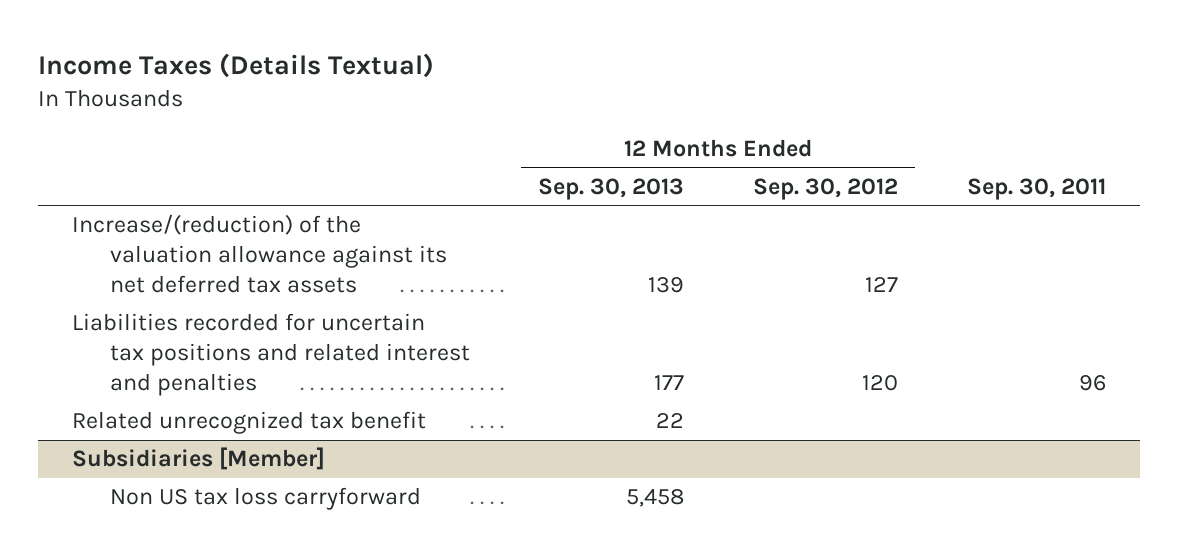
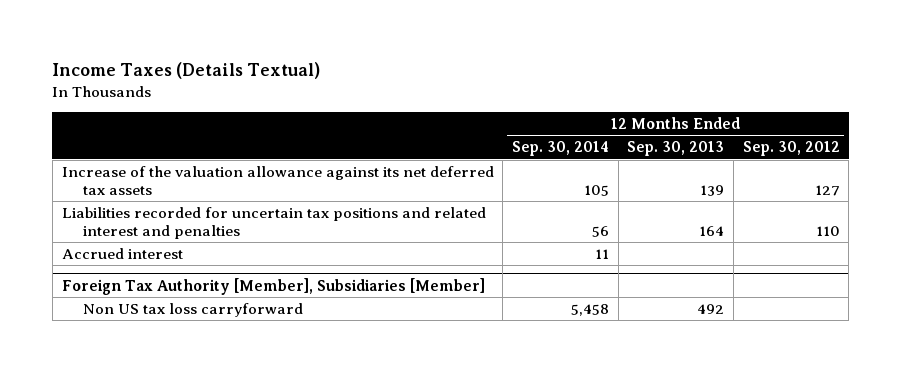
[967,177,1107,200] Sep. 30, 2011 -> none
none -> [511,141,609,157] Sep. 30, 2014
[72,411,427,435] Related unrecognized tax benefit -> none
[72,447,326,471] Subsidiaries [Member] -> none
[72,214,447,294] Increase/(reduction) of the valuation allowance against its net deferred tax assets -> [61,165,494,195] Increase of the valuation allowance against its net deferred tax assets
[654,375,685,391] 177 -> [699,225,725,236] 164
[862,375,899,392] 120 -> [815,225,840,236] 110
none -> [61,247,183,259] Accrued interest
none -> [61,277,485,295] Foreign Tax Authority [Member], Subsidiaries [Member]
[626,489,685,508] 5,458 -> [697,303,725,314] 492

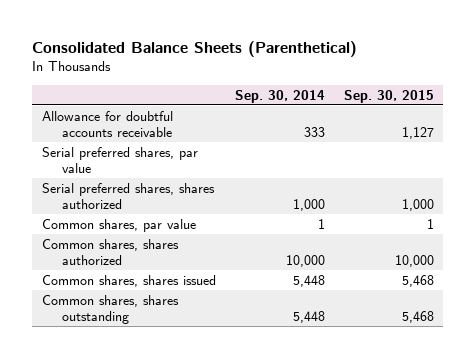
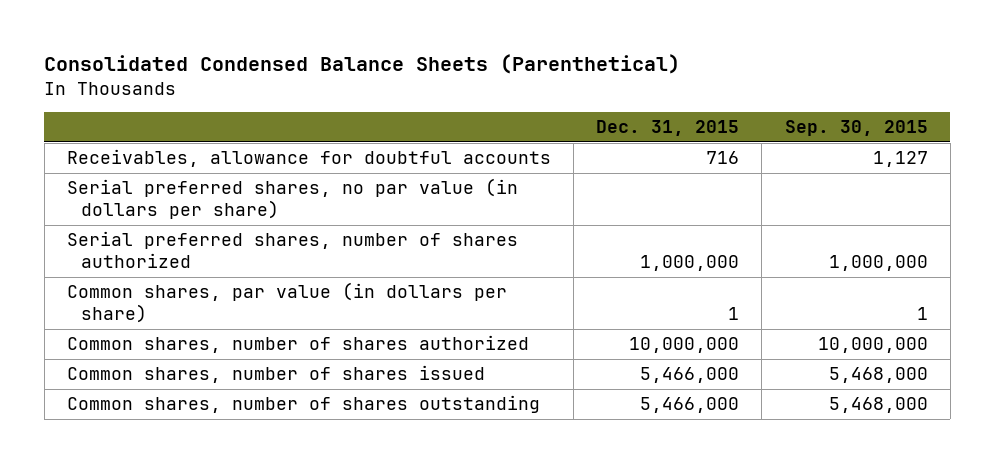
[32,41,358,58] Consolidated Balance Sheets (Parenthetical) -> [44,54,681,75] Consolidated Condensed Balance Sheets (Parenthetical)
[234,89,325,103] Sep. 30, 2014 -> none
none -> [596,120,740,137] Dec. 31, 2015
[41,110,173,137] Allowance for doubtful accounts receivable -> [67,149,552,168] Receivables, allowance for doubtful accounts
[41,146,198,173] Serial preferred shares, par value -> [67,178,519,220] Serial preferred shares, no par value (in dollars per share)
[41,182,215,209] Serial preferred shares, shares authorized -> [67,231,519,269] Serial preferred shares, number of shares authorized
[401,198,434,211] 1,000 -> [828,255,928,272] 1,000,000
[41,218,196,232] Common shares, par value -> [67,282,508,324] Common shares, par value (in dollars per share)
[41,238,179,265] Common shares, shares authorized -> [67,335,530,354] Common shares, number of shares authorized
[394,254,434,267] 10,000 -> [817,337,928,354] 10,000,000
[41,274,216,287] Common shares, shares issued -> [67,365,486,384] Common shares, number of shares issued
[401,274,434,287] 5,468 -> [828,367,928,384] 5,468,000
[41,294,179,324] Common shares, shares outstanding -> [67,395,541,414] Common shares, number of shares outstanding
[401,310,434,323] 5,468 -> [828,397,928,414] 5,468,000

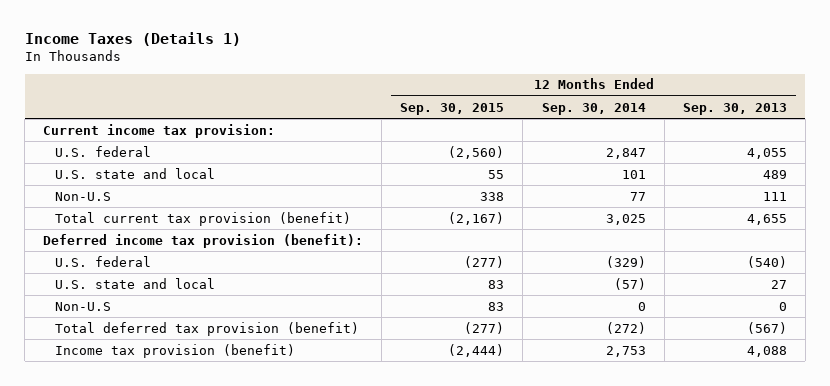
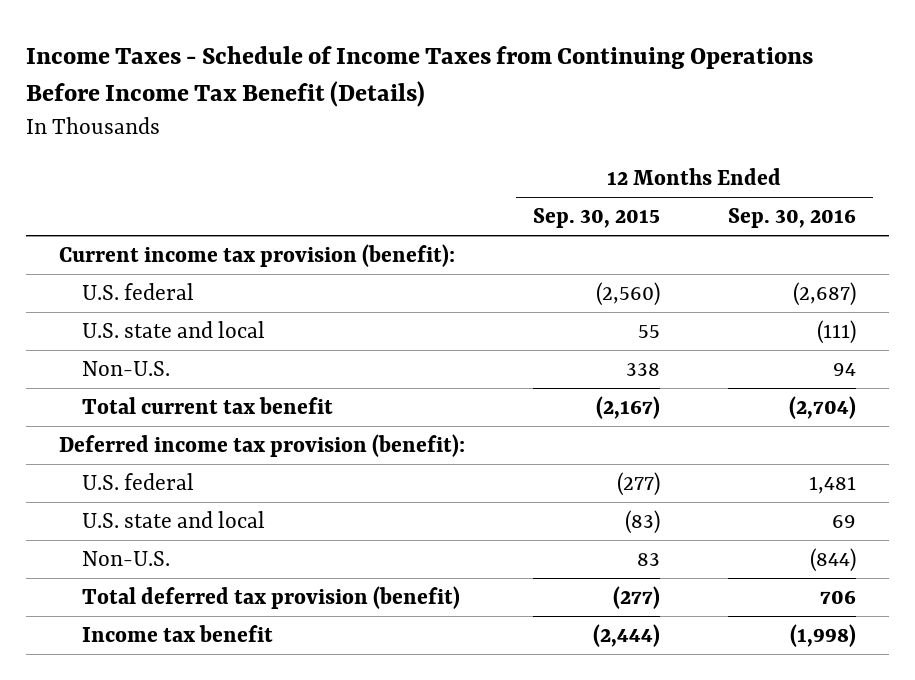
[24,32,241,47] Income Taxes (Details 1) -> [25,45,813,108] Income Taxes - Schedule of Income Taxes from Continuing Operations Before Income Tax Benefit (Details)
[541,102,646,115] Sep. 30, 2014 -> none
[682,102,787,115] Sep. 30, 2013 -> none
none -> [727,208,856,229] Sep. 30, 2016
[43,123,276,138] Current income tax provision: -> [59,244,456,268] Current income tax provision (benefit):
[55,191,112,201] Non-U.S -> [82,361,171,377] Non-U.S.
[55,211,352,226] Total current tax provision (benefit) -> [82,397,334,415] Total current tax benefit
[488,279,505,289] 83 -> [625,510,661,535] (83)
[55,301,112,311] Non-U.S -> [82,551,171,567] Non-U.S.
[55,343,296,358] Income tax provision (benefit) -> [82,625,274,643] Income tax benefit

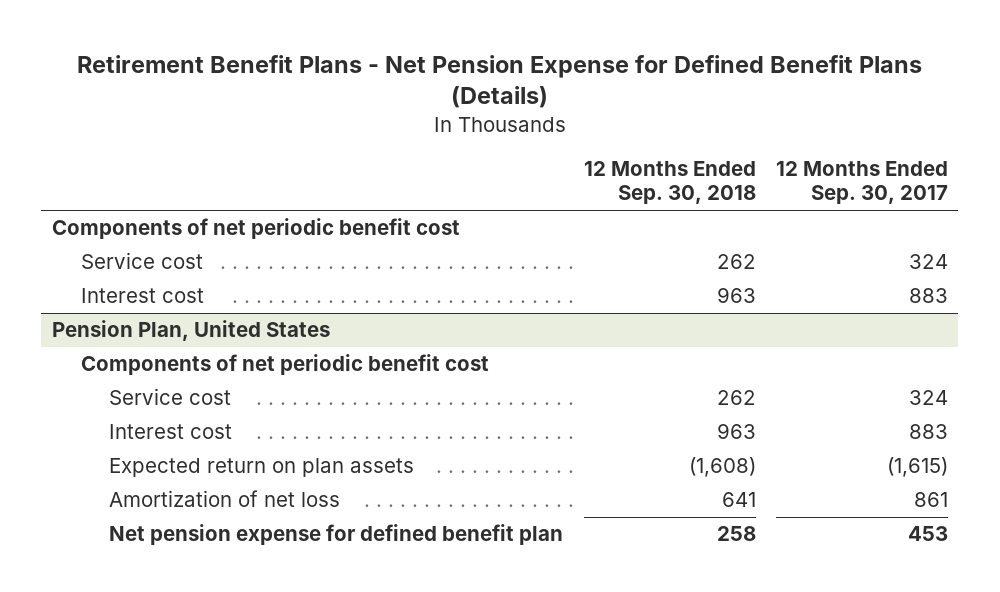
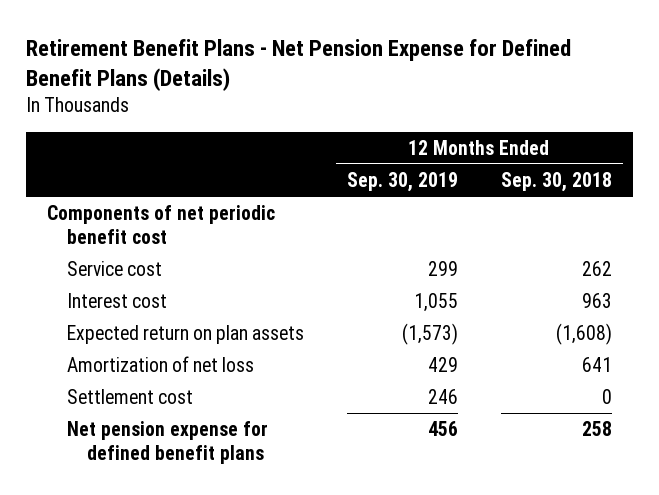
[776,161,949,205] 12 Months Ended Sep. 30, 2017 -> none
none -> [347,171,459,192] Sep. 30, 2019
[51,320,330,342] Pension Plan, United States -> none
[80,354,489,376] Components of net periodic benefit cost -> none
[109,388,232,406] Service cost -> none
[109,424,233,440] Interest cost -> none
none -> [67,389,194,405] Settlement cost
[109,524,564,546] Net pension expense for defined benefit plan -> [67,421,269,464] Net pension expense for defined benefit plans

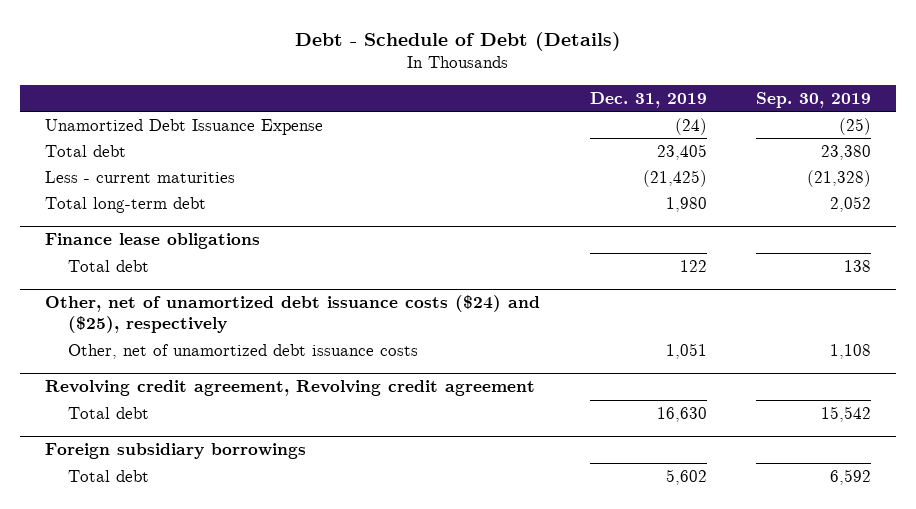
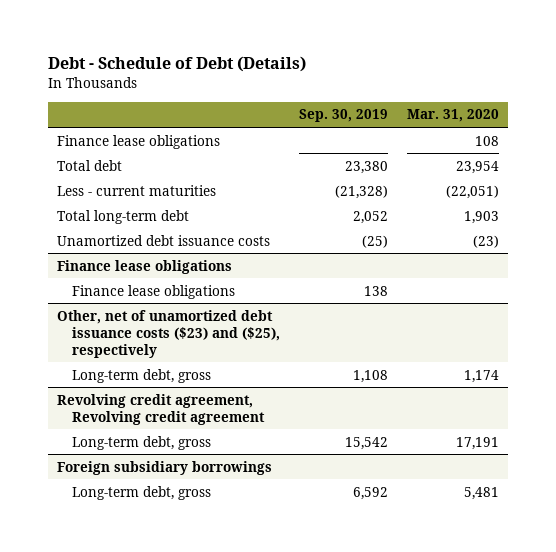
[589,91,707,108] Dec. 31, 2019 -> none
none -> [406,109,499,123] Mar. 31, 2020
[45,118,324,135] Unamortized Debt Issuance Expense -> none
none -> [57,134,221,149] Finance lease obligations
none -> [57,234,271,246] Unamortized debt issuance costs
[68,259,150,272] Total debt -> [72,284,236,299] Finance lease obligations
[45,295,541,334] Other, net of unamortized debt issuance costs ($24) and ($25), respectively -> [57,309,281,358] Other, net of unamortized debt issuance costs ($23) and ($25), respectively
[68,343,419,359] Other, net of unamortized debt issuance costs -> [72,368,212,383] Long-term debt, gross
[68,406,150,419] Total debt -> [72,435,212,450] Long-term debt, gross
[68,469,150,482] Total debt -> [72,485,212,500] Long-term debt, gross

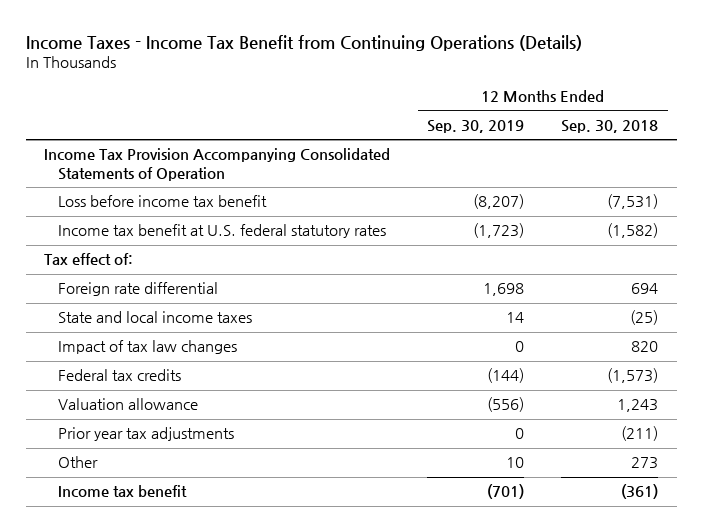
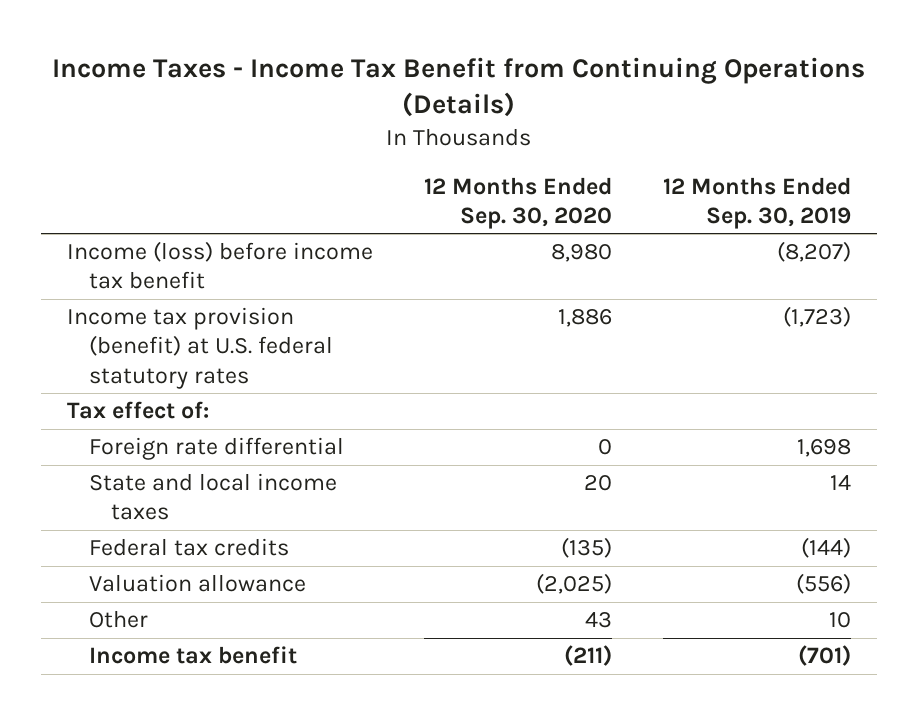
[561,119,659,133] Sep. 30, 2018 -> none
none -> [423,176,612,229] 12 Months Ended Sep. 30, 2020
[44,148,391,181] Income Tax Provision Accompanying Consolidated Statements of Operation -> none
[58,195,268,208] Loss before income tax benefit -> [66,241,373,290] Income (loss) before income tax benefit
[58,224,387,239] Income tax benefit at U.S. federal statutory rates -> [66,307,333,389] Income tax provision (benefit) at U.S. federal statutory rates
[58,340,238,355] Impact of tax law changes -> none
[58,427,235,442] Prior year tax adjustments -> none

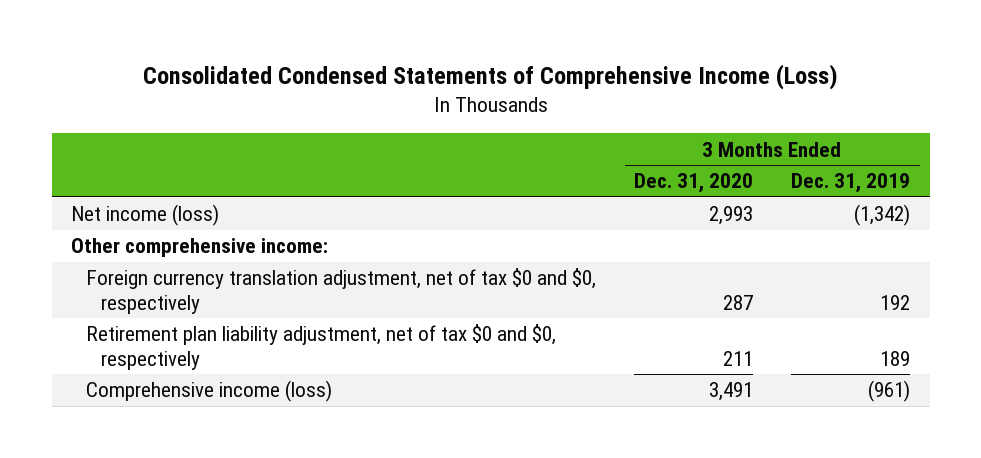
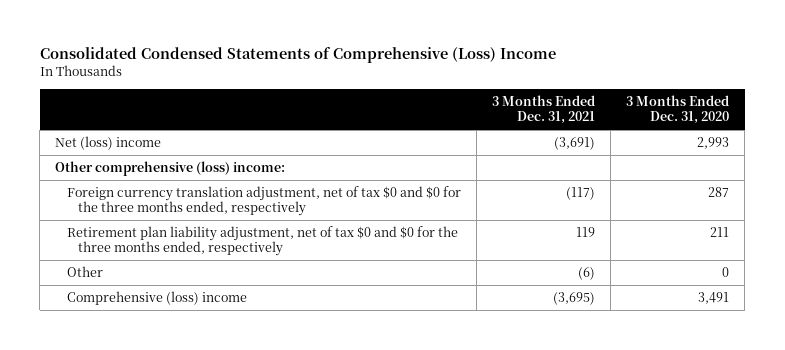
[142,64,838,91] Consolidated Condensed Statements of Comprehensive Income (Loss) -> [39,47,556,64] Consolidated Condensed Statements of Comprehensive (Loss) Income
[791,173,911,194] Dec. 31, 2019 -> none
none -> [491,94,595,125] 3 Months Ended Dec. 31, 2021
[70,204,219,227] Net income (loss) -> [55,135,162,150] Net (loss) income
[70,238,328,258] Other comprehensive income: -> [55,160,286,176] Other comprehensive (loss) income:
[85,268,596,314] Foreign currency translation adjustment, net of tax $0 and $0, respectively -> [66,185,461,217] Foreign currency translation adjustment, net of tax $0 and $0 for the three months ended, respectively
[85,324,556,370] Retirement plan liability adjustment, net of tax $0 and $0, respectively -> [66,225,458,257] Retirement plan liability adjustment, net of tax $0 and $0 for the three months ended, respectively
none -> [66,265,103,277] Other
[85,380,332,403] Comprehensive income (loss) -> [66,290,247,305] Comprehensive (loss) income

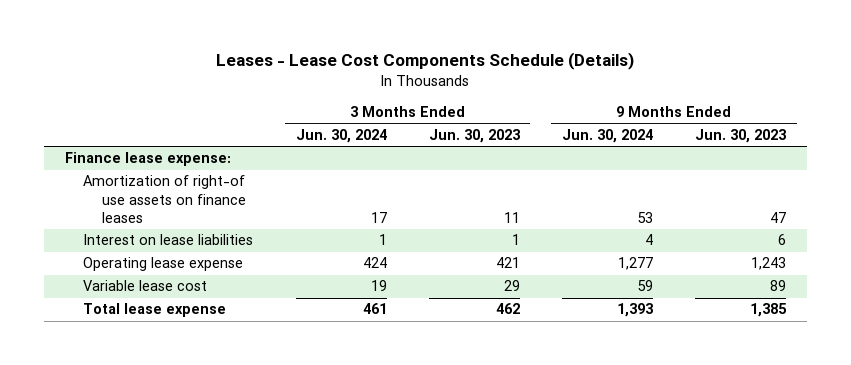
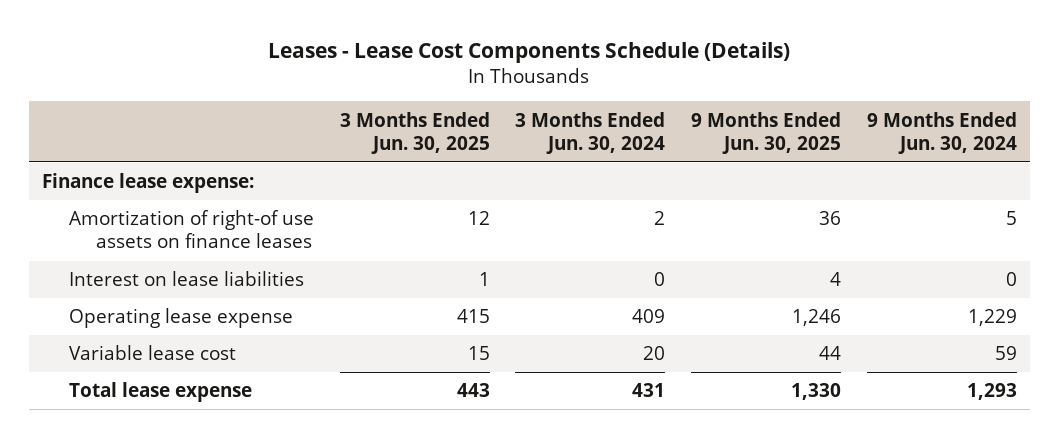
[428,129,520,144] Jun. 30, 2023 -> none
[695,129,787,144] Jun. 30, 2023 -> none
none -> [339,111,490,154] 3 Months Ended Jun. 30, 2025
none -> [691,111,842,154] 9 Months Ended Jun. 30, 2025
[370,211,387,223] 17 -> [654,211,666,226] 2
[636,211,653,223] 53 -> [1005,211,1017,226] 5
[378,234,387,246] 1 -> [654,272,666,287] 0
[644,234,653,246] 4 -> [1005,272,1017,287] 0
[362,257,387,269] 424 -> [632,309,666,324] 409
[617,257,653,271] 1,277 -> [967,309,1017,327] 1,229
[370,280,387,292] 19 -> [643,346,666,361] 20
[362,303,387,315] 461 -> [632,383,666,398] 431
[616,303,653,318] 1,393 -> [966,383,1017,401] 1,293

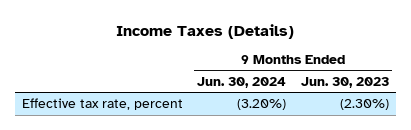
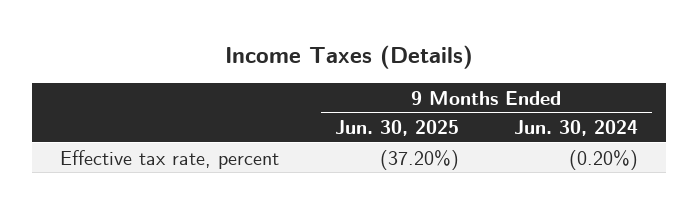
[300,76,389,88] Jun. 30, 2023 -> none
none -> [334,120,459,137] Jun. 30, 2025
[237,99,287,111] (3.20%) -> [569,149,639,170] (0.20%)

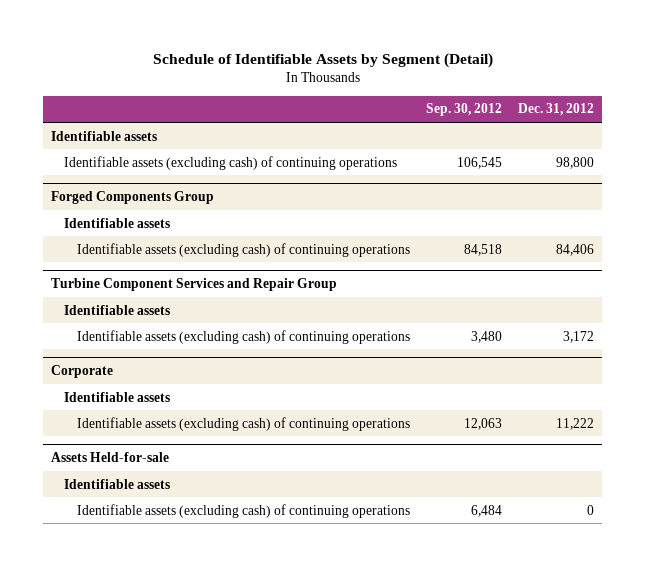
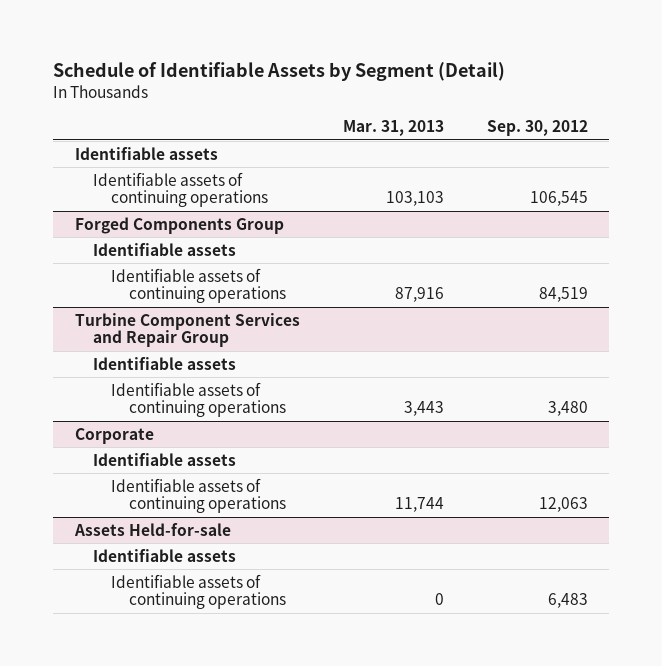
[518,103,595,117] Dec. 31, 2012 -> none
none -> [342,120,444,137] Mar. 31, 2013
[64,155,398,170] Identifiable assets (excluding cash) of continuing operations -> [92,171,268,208] Identifiable assets of continuing operations
[77,242,411,257] Identifiable assets (excluding cash) of continuing operations -> [110,267,287,304] Identifiable assets of continuing operations
[464,243,503,256] 84,518 -> [538,287,588,303] 84,519
[77,329,411,344] Identifiable assets (excluding cash) of continuing operations -> [110,381,287,418] Identifiable assets of continuing operations
[77,416,411,431] Identifiable assets (excluding cash) of continuing operations -> [110,477,287,514] Identifiable assets of continuing operations
[77,503,411,518] Identifiable assets (excluding cash) of continuing operations -> [110,573,287,610] Identifiable assets of continuing operations
[471,504,503,517] 6,484 -> [547,593,588,609] 6,483

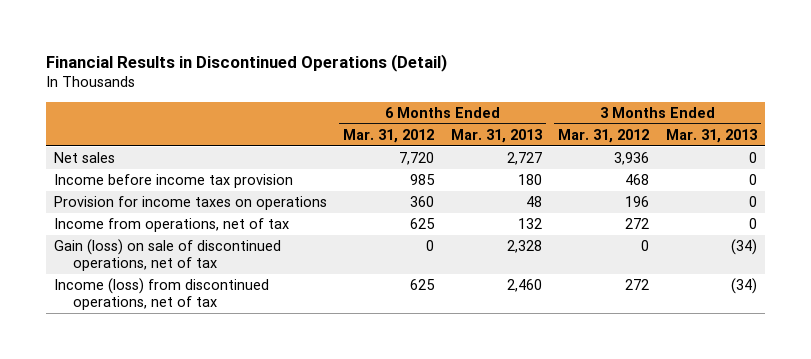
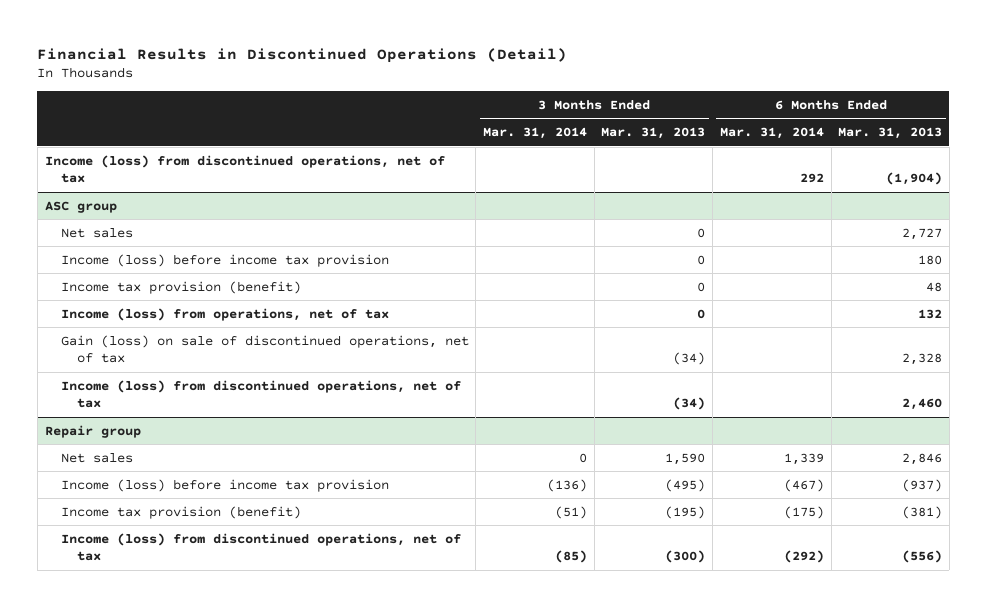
[343,129,435,144] Mar. 31, 2012 -> none
[558,129,650,144] Mar. 31, 2012 -> none
none -> [483,127,588,140] Mar. 31, 2014
none -> [719,127,824,140] Mar. 31, 2014
none -> [44,154,445,184] Income (loss) from discontinued operations, net of tax
none -> [44,200,117,213] ASC group
[53,174,293,189] Income before income tax provision -> [60,253,389,267] Income (loss) before income tax provision
[53,196,327,211] Provision for income taxes on operations -> [60,280,301,294] Income tax provision (benefit)
[53,218,289,233] Income from operations, net of tax -> [60,307,389,321] Income (loss) from operations, net of tax
none -> [44,424,141,438] Repair group
none -> [60,452,133,463] Net sales
none -> [60,478,389,492] Income (loss) before income tax provision
none -> [60,505,301,519] Income tax provision (benefit)
none -> [60,532,461,562] Income (loss) from discontinued operations, net of tax

